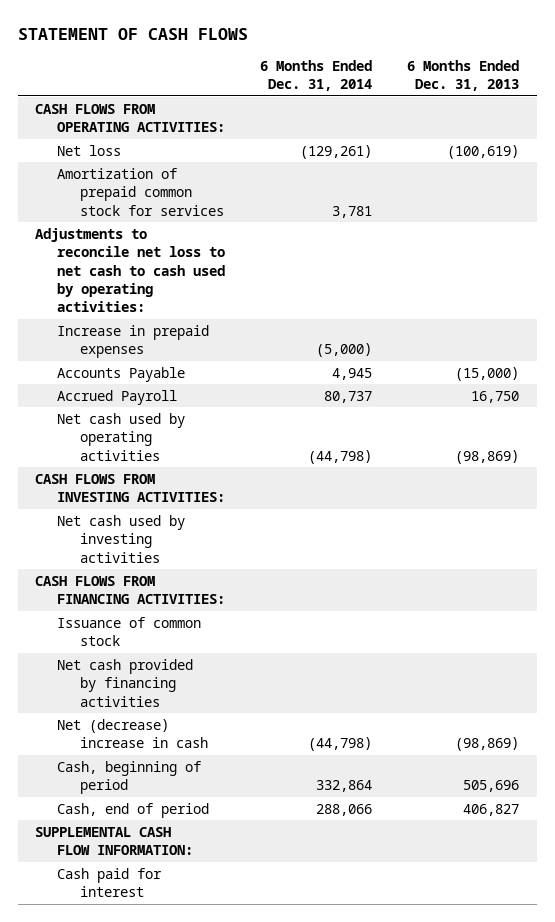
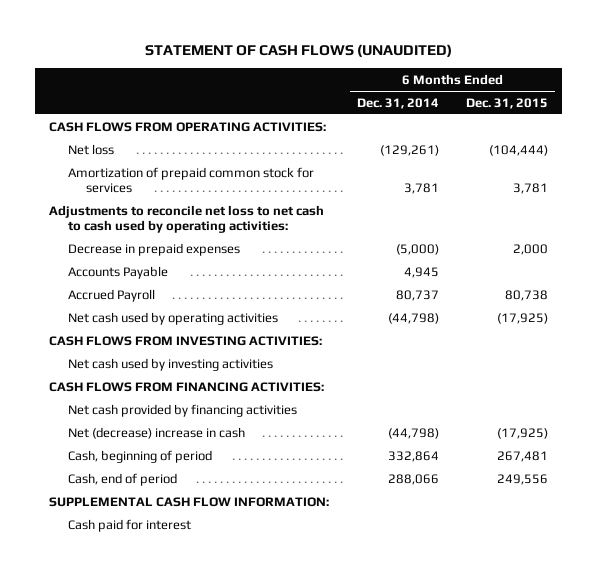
[17,27,248,40] STATEMENT OF CASH FLOWS -> [144,44,452,58] STATEMENT OF CASH FLOWS (UNAUDITED)
[407,59,520,92] 6 Months Ended Dec. 31, 2013 -> none
none -> [466,97,549,109] Dec. 31, 2015
[57,324,210,359] Increase in prepaid expenses -> [67,242,240,256] Decrease in prepaid expenses
[57,616,202,647] Issuance of common stock -> none

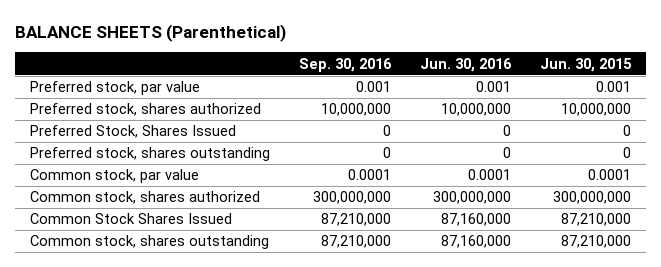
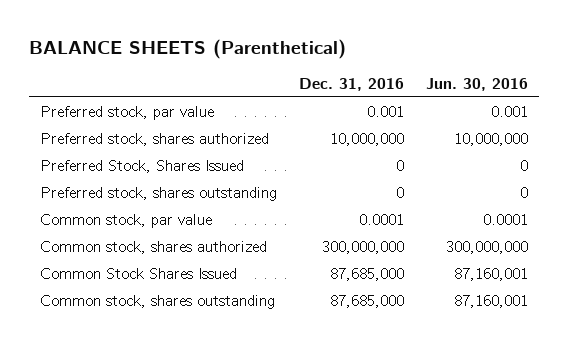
[298,57,392,72] Sep. 30, 2016 -> none
[540,57,633,72] Jun. 30, 2015 -> none
none -> [298,77,404,91] Dec. 31, 2016
[440,213,511,227] 87,160,000 -> [453,267,528,281] 87,160,001
[440,235,511,249] 87,160,000 -> [453,294,528,308] 87,160,001

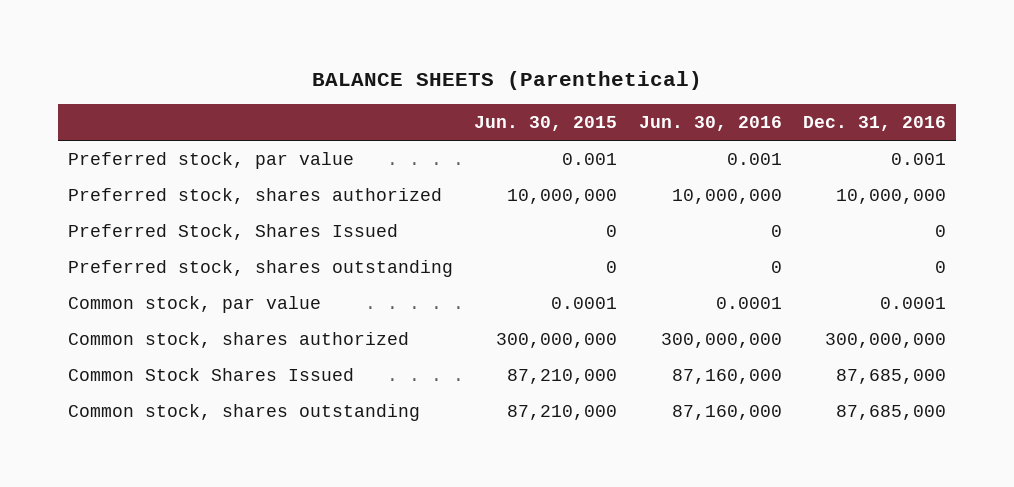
none -> [474,116,618,132] Jun. 30, 2015
[453,267,528,281] 87,160,001 -> [671,368,782,384] 87,160,000
[453,294,528,308] 87,160,001 -> [671,404,782,420] 87,160,000

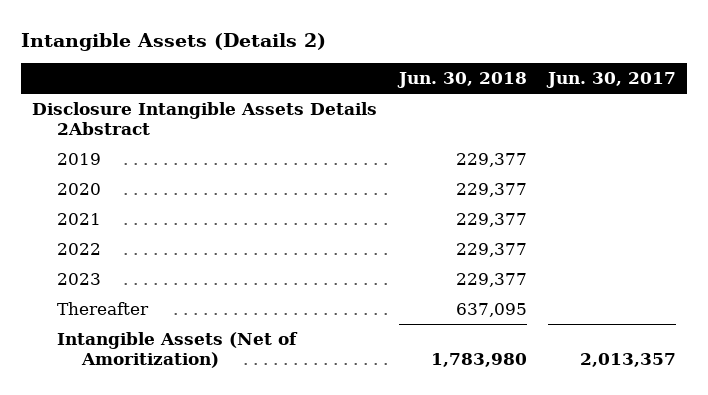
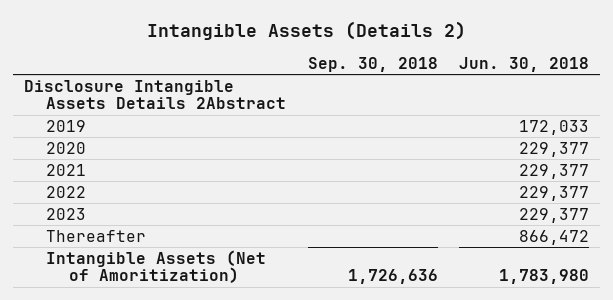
[546,71,677,88] Jun. 30, 2017 -> none
none -> [307,56,438,72] Sep. 30, 2018
[455,153,527,168] 229,377 -> [519,119,590,135] 172,033
[455,303,527,318] 637,095 -> [519,229,590,245] 866,472

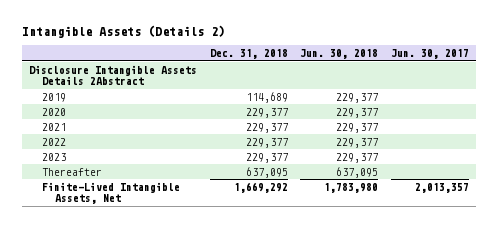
[307,56,438,72] Sep. 30, 2018 -> none
none -> [209,49,288,60] Dec. 31, 2018
none -> [391,49,470,60] Jun. 30, 2017
[519,119,590,135] 172,033 -> [336,92,379,103] 229,377
[519,229,590,245] 866,472 -> [336,166,379,178] 637,095
[46,249,267,284] Intangible Assets (Net of Amoritization) -> [42,181,181,205] Finite-Lived Intangible Assets, Net

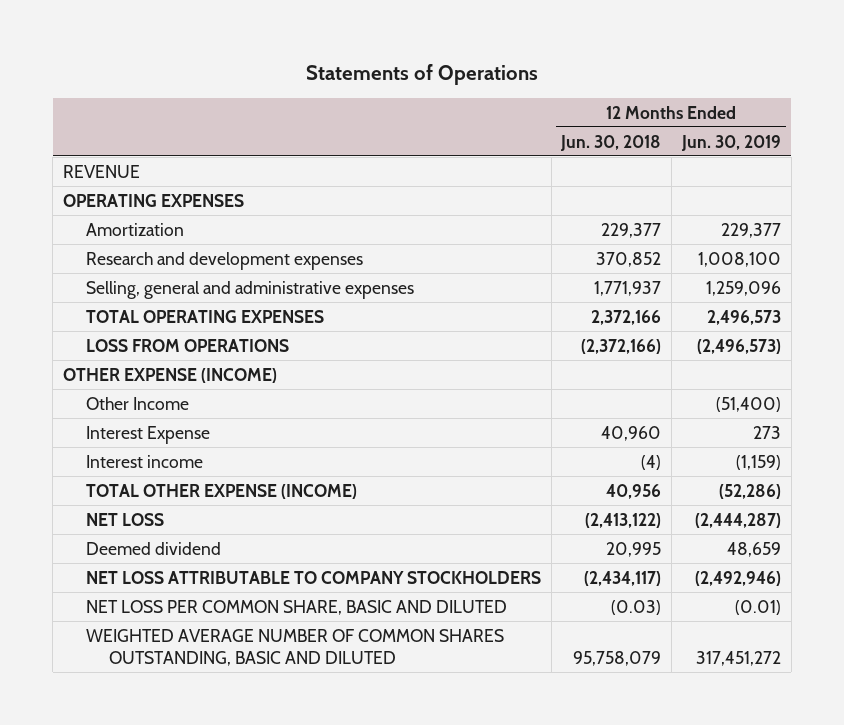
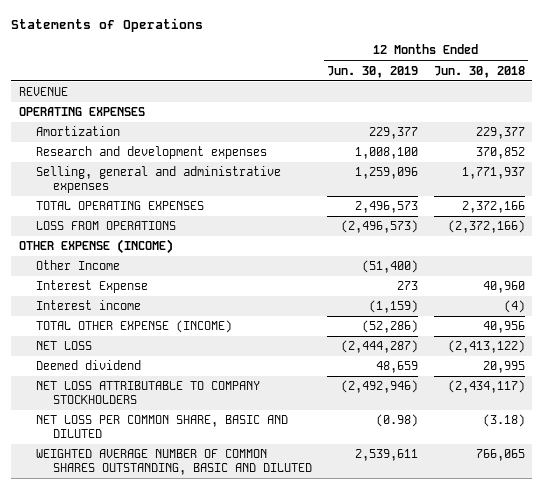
[611,599,662,615] (0.03) -> [482,414,525,428] (3.18)
[734,599,781,615] (0.01) -> [376,414,419,428] (0.98)
[573,650,662,666] 95,758,079 -> [475,449,525,462] 766,065
[695,650,781,666] 317,451,272 -> [355,449,419,462] 2,539,611

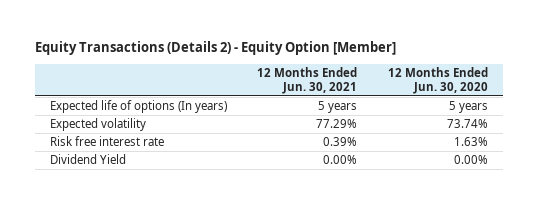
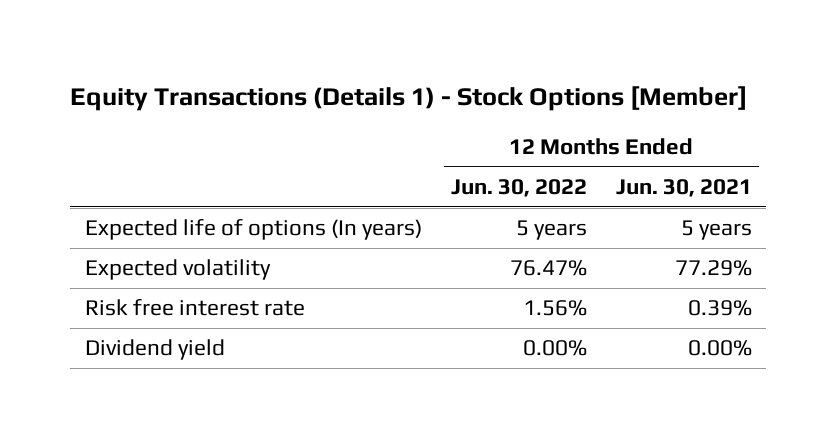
[34,41,396,56] Equity Transactions (Details 2) - Equity Option [Member] -> [70,85,748,111] Equity Transactions (Details 1) - Stock Options [Member]
[387,66,488,94] 12 Months Ended Jun. 30, 2020 -> none
none -> [450,179,587,198] Jun. 30, 2022
[49,154,126,165] Dividend Yield -> [84,339,225,361] Dividend yield

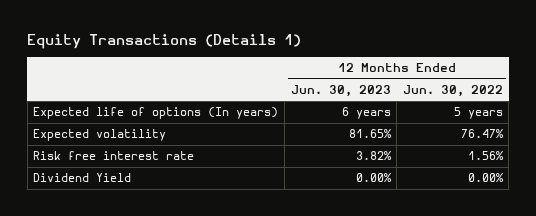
[70,85,748,111] Equity Transactions (Details 1) - Stock Options [Member] -> [27,34,302,50] Equity Transactions (Details 1)
[615,179,752,198] Jun. 30, 2021 -> none
none -> [290,84,391,97] Jun. 30, 2023
[84,339,225,361] Dividend yield -> [33,173,132,183] Dividend Yield

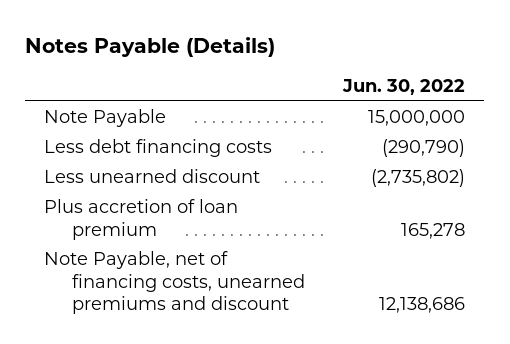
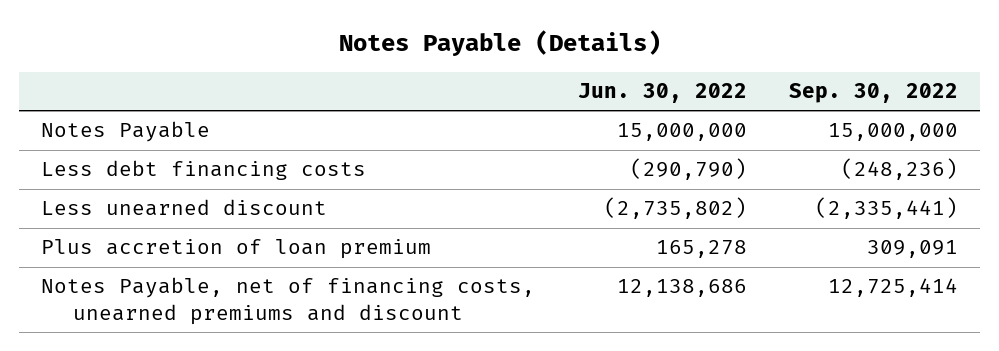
none -> [789,83,959,104] Sep. 30, 2022
[44,109,167,128] Note Payable -> [40,121,210,143] Notes Payable
[44,251,306,315] Note Payable, net of financing costs, unearned premiums and discount -> [40,277,535,325] Notes Payable, net of financing costs, unearned premiums and discount

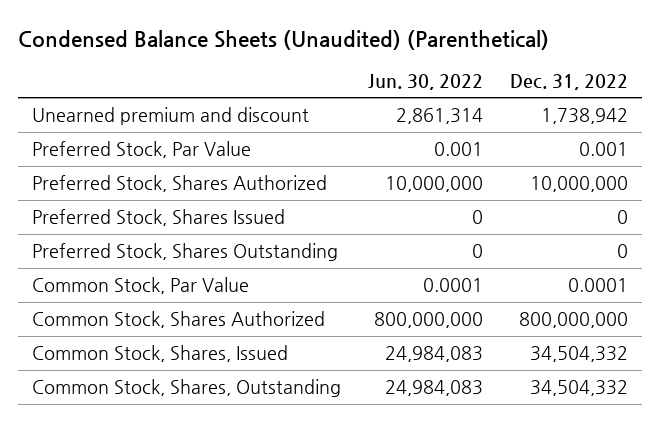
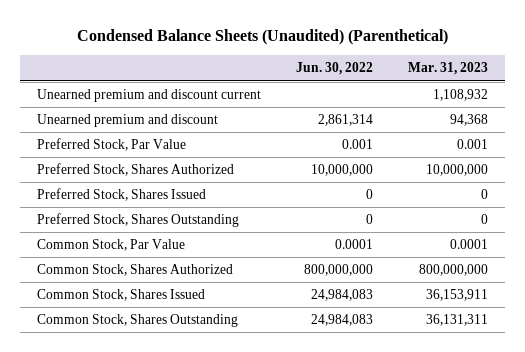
[510,73,629,90] Dec. 31, 2022 -> none
none -> [407,62,488,76] Mar. 31, 2023
none -> [37,89,262,103] Unearned premium and discount current
[31,345,288,363] Common Stock, Shares, Issued -> [37,289,206,302] Common Stock, Shares Issued
[31,379,341,398] Common Stock, Shares, Outstanding -> [37,314,239,328] Common Stock, Shares Outstanding

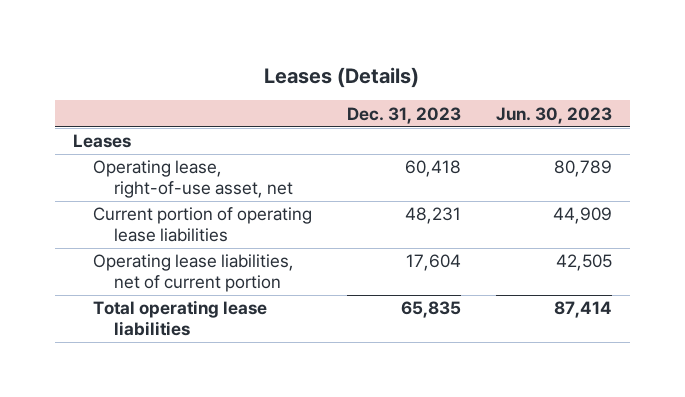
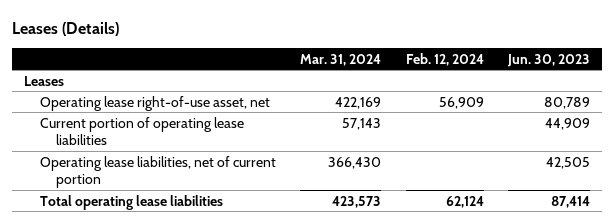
[347,106,462,124] Dec. 31, 2023 -> none
none -> [300,53,382,66] Mar. 31, 2024
none -> [405,52,484,66] Feb. 12, 2024
[93,160,293,199] Operating lease, right-of-use asset, net -> [40,95,271,111] Operating lease right-of-use asset, net

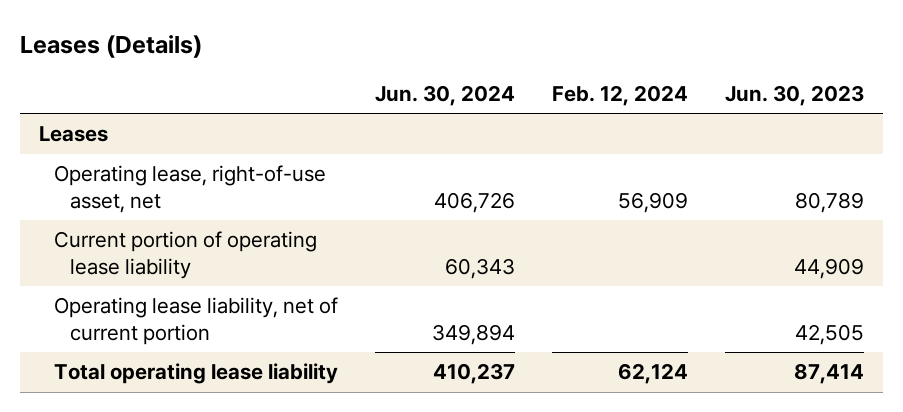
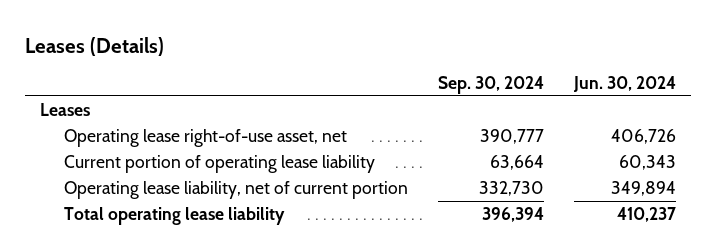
[552,84,689,106] Feb. 12, 2024 -> none
[725,84,865,106] Jun. 30, 2023 -> none
none -> [438,76,545,95] Sep. 30, 2024
[54,165,327,213] Operating lease, right-of-use asset, net -> [64,128,348,147] Operating lease right-of-use asset, net

